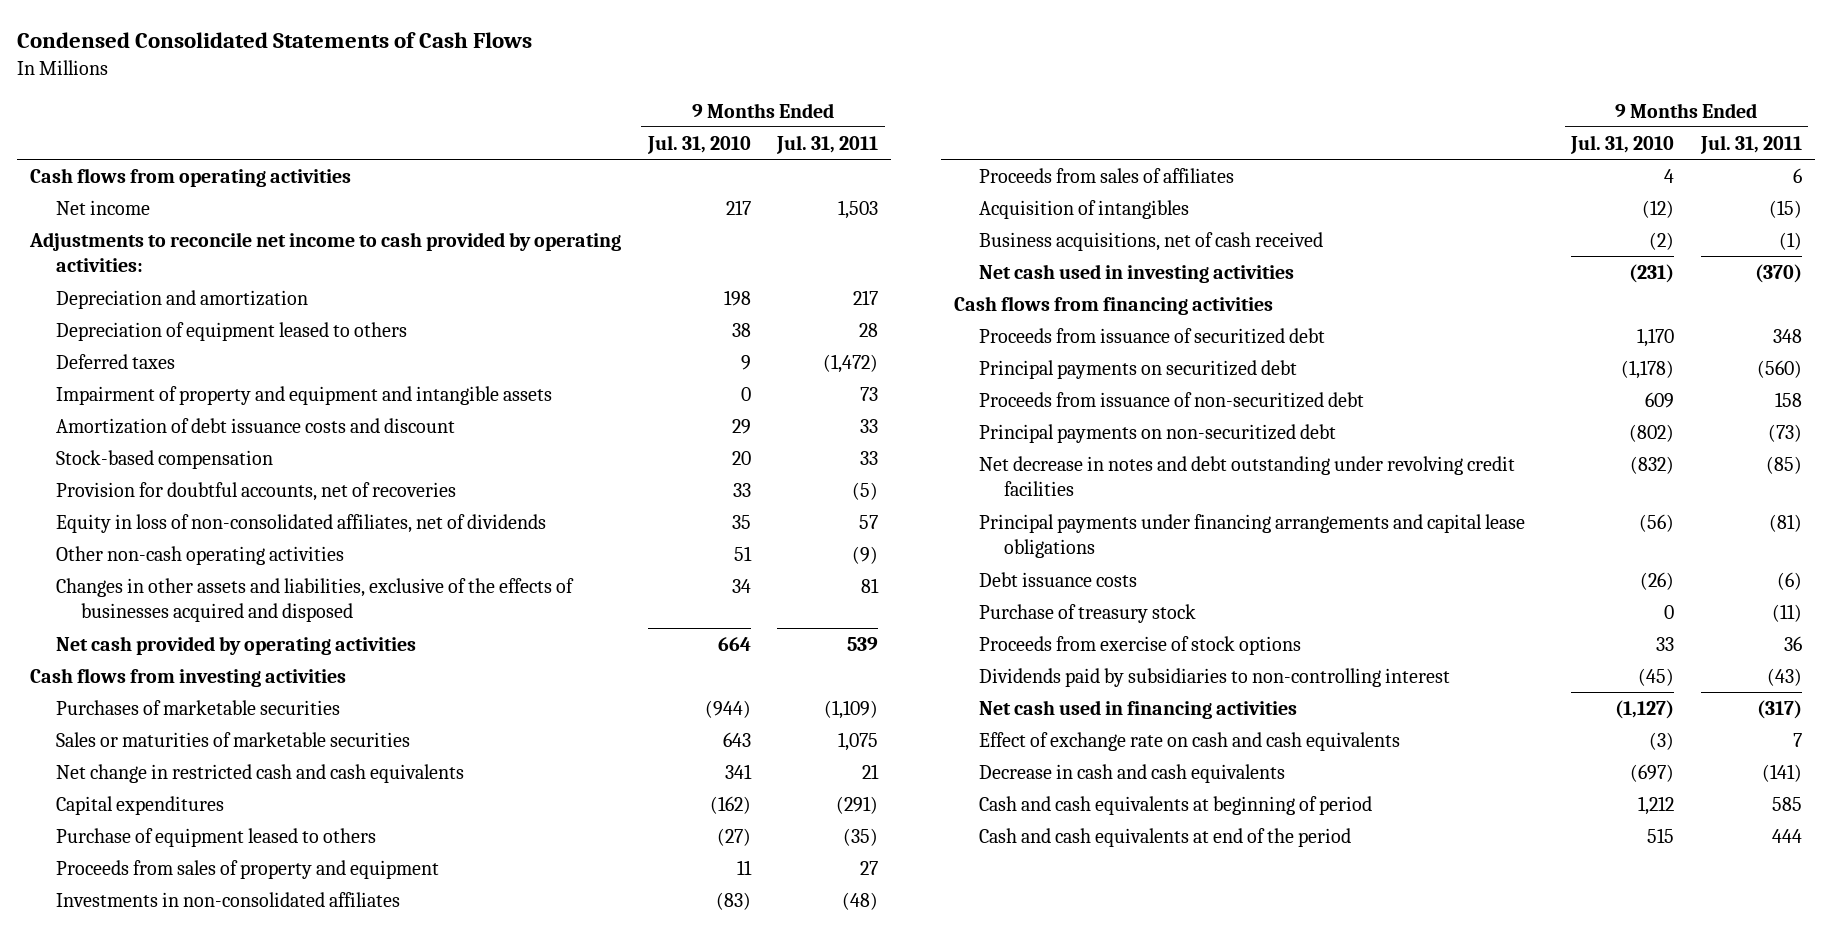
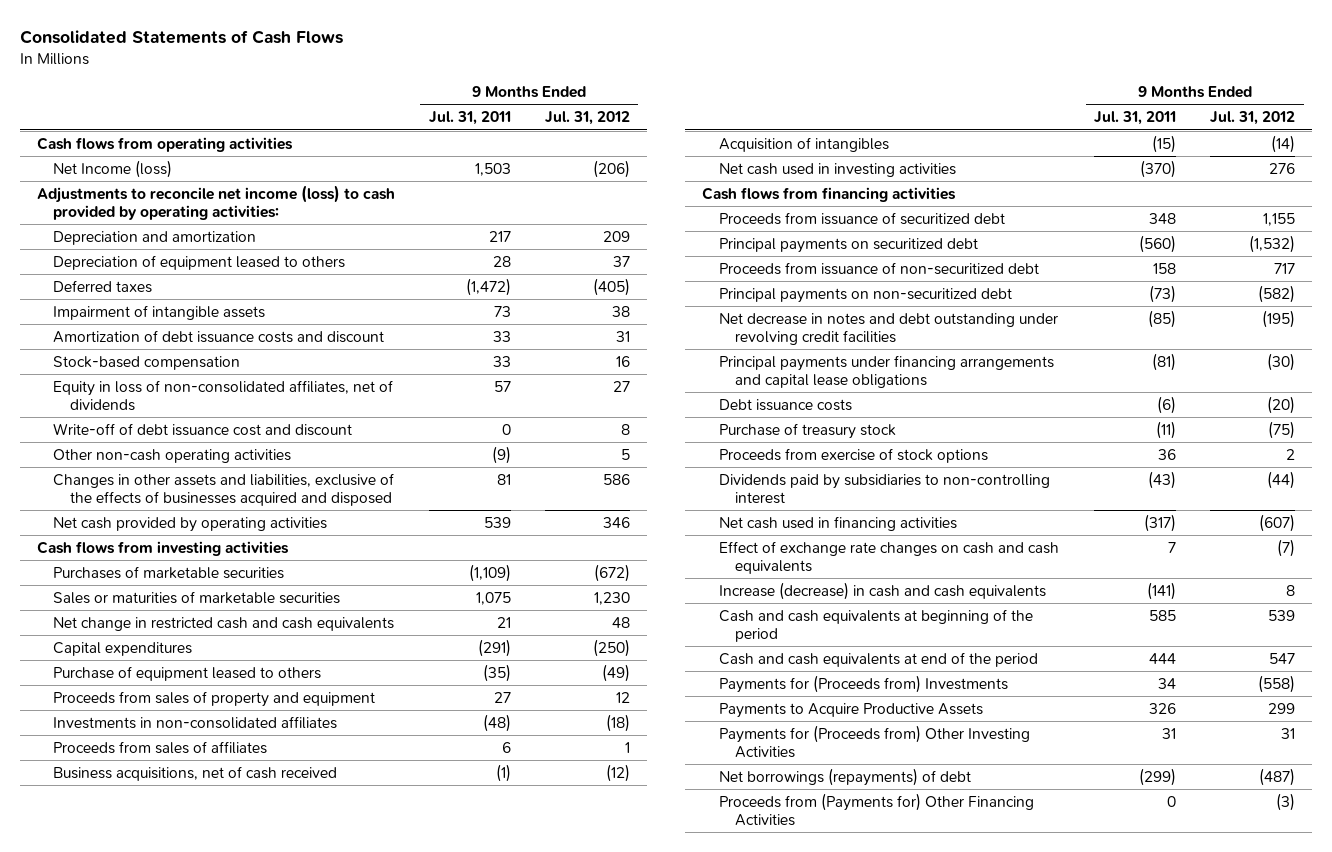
[17,32,533,49] Condensed Consolidated Statements of Cash Flows -> [19,30,343,45] Consolidated Statements of Cash Flows
[646,134,751,154] Jul. 31, 2010 -> none
none -> [544,111,630,126] Jul. 31, 2012
[55,199,150,215] Net income -> [53,159,173,178] Net Income (loss)
[29,231,622,273] Adjustments to reconcile net income to cash provided by operating activities: -> [36,184,395,220] Adjustments to reconcile net income (loss) to cash provided by operating activities:
[55,385,552,405] Impairment of property and equipment and intangible assets -> [53,304,266,320] Impairment of intangible assets
[55,481,456,501] Provision for doubtful accounts, net of recoveries -> none
none -> [53,422,353,436] Write-off of debt issuance cost and discount
[979,199,1190,219] Acquisition of intangibles -> [718,136,889,152] Acquisition of intangibles
[979,731,1401,751] Effect of exchange rate on cash and cash equivalents -> [718,540,1059,574] Effect of exchange rate changes on cash and cash equivalents
[979,763,1286,783] Decrease in cash and cash equivalents -> [718,581,1046,600] Increase (decrease) in cash and cash equivalents
[979,795,1373,815] Cash and cash equivalents at beginning of period -> [718,608,1033,642] Cash and cash equivalents at beginning of the period
none -> [718,674,1008,693] Payments for (Proceeds from) Investments
none -> [718,702,983,718] Payments to Acquire Productive Assets
none -> [718,724,1030,758] Payments for (Proceeds from) Other Investing Activities
none -> [718,767,971,786] Net borrowings (repayments) of debt
none -> [718,792,1034,826] Proceeds from (Payments for) Other Financing Activities

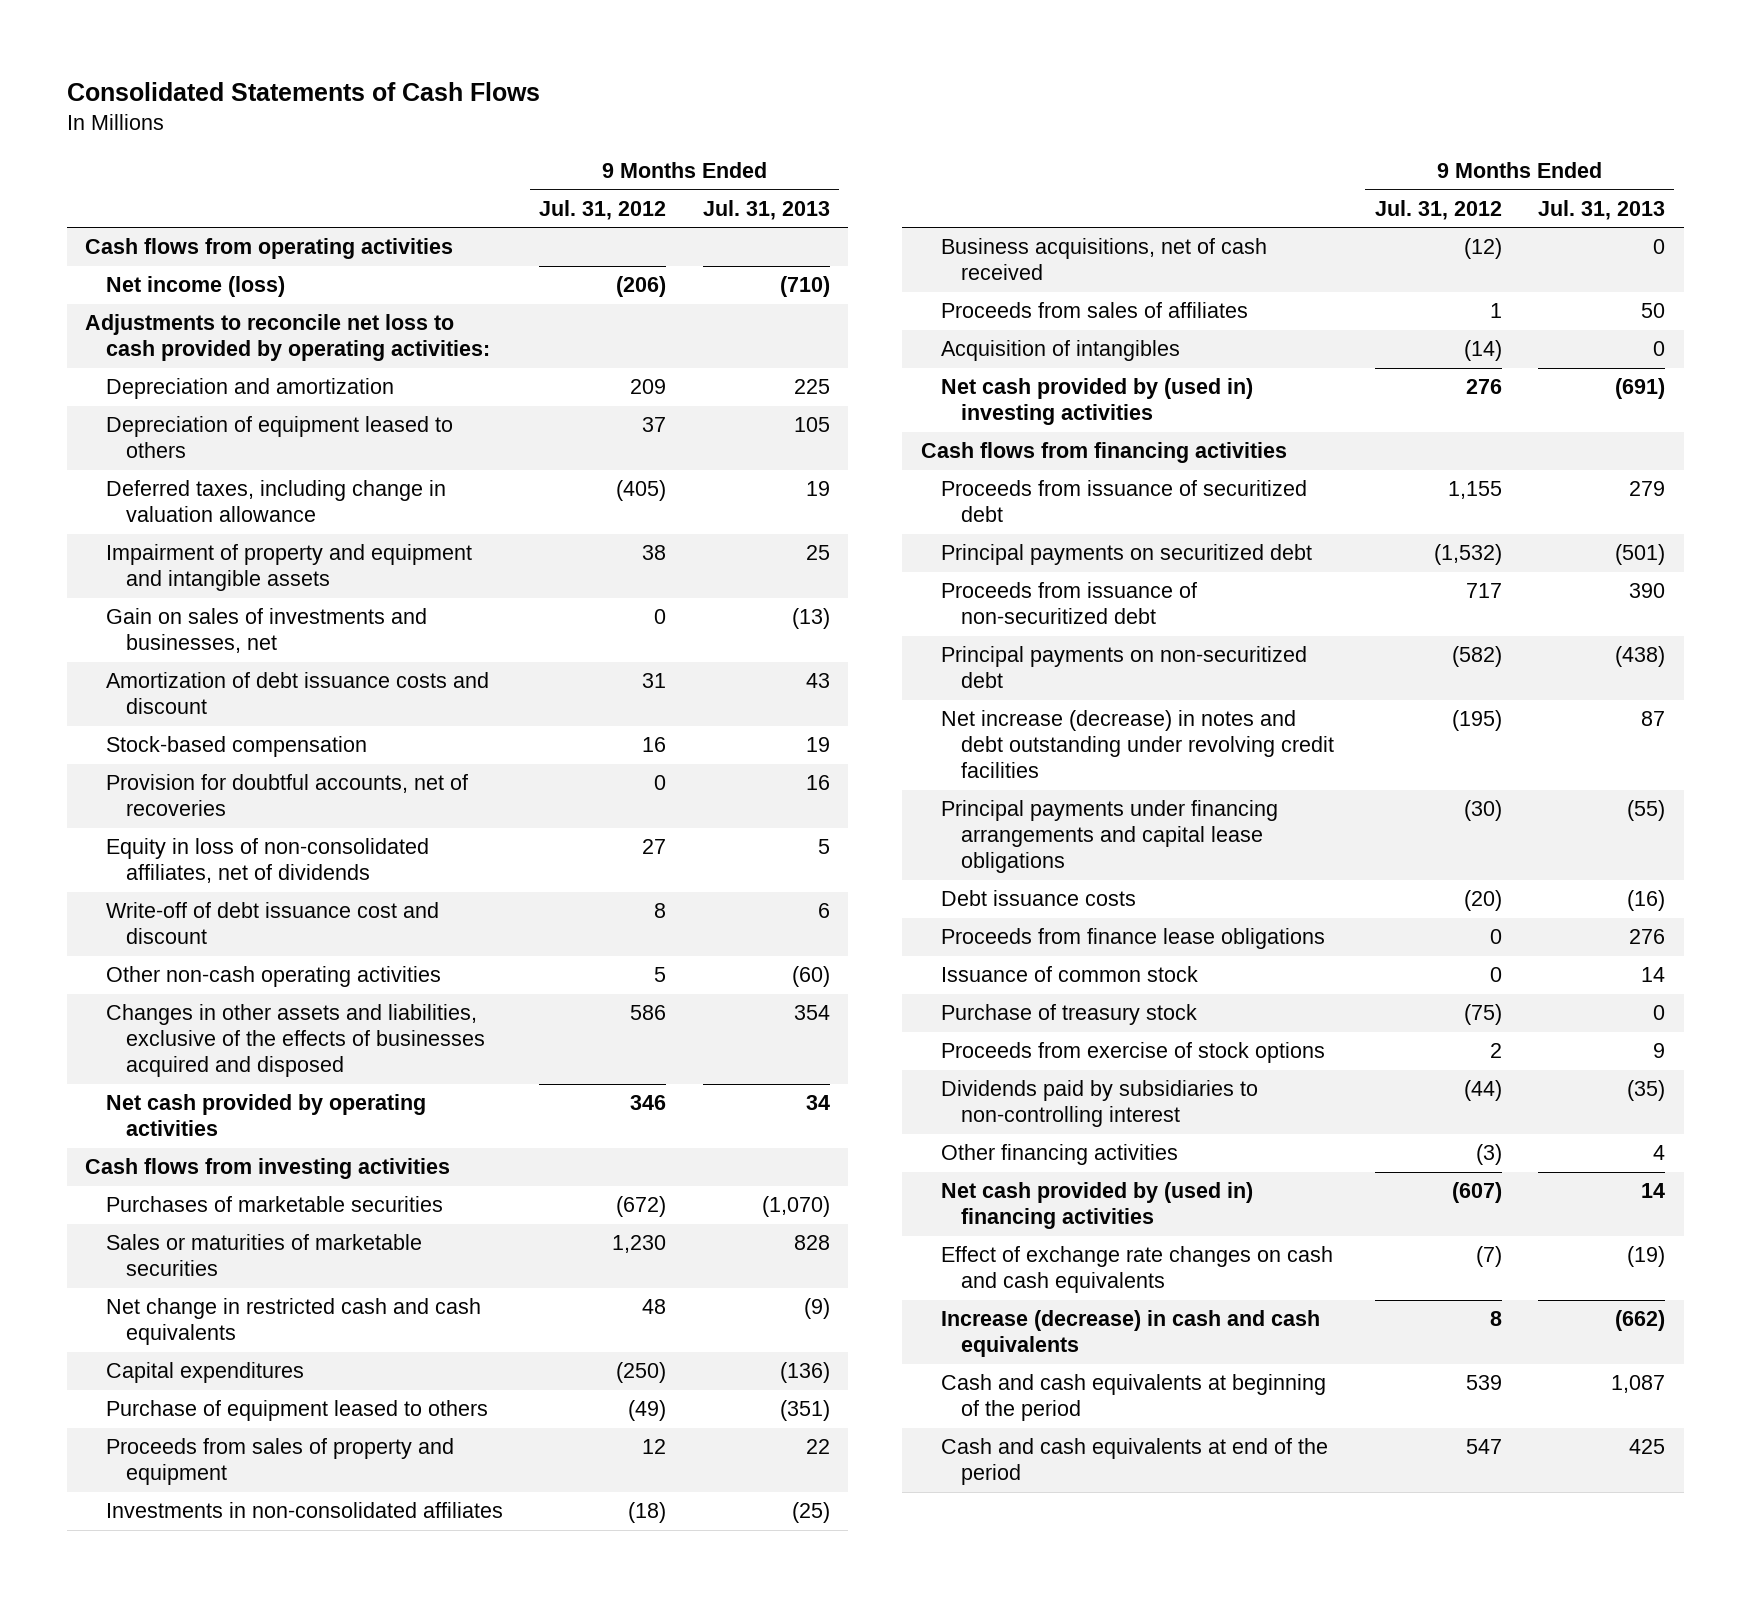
[428,111,511,126] Jul. 31, 2011 -> none
none -> [703,199,831,220] Jul. 31, 2013
[53,159,173,178] Net Income (loss) -> [105,276,285,298] Net income (loss)
[36,184,395,220] Adjustments to reconcile net income (loss) to cash provided by operating activities: -> [85,314,490,362] Adjustments to reconcile net loss to cash provided by operating activities:
[53,279,153,293] Deferred taxes -> [105,480,446,523] Deferred taxes, including change in valuation allowance
[53,304,266,320] Impairment of intangible assets -> [105,544,472,592] Impairment of property and equipment and intangible assets
none -> [105,608,427,654] Gain on sales of investments and businesses, net
none -> [105,774,468,817] Provision for doubtful accounts, net of recoveries
[53,740,268,754] Proceeds from sales of affiliates -> [940,302,1248,319] Proceeds from sales of affiliates
[718,162,956,177] Net cash used in investing activities -> [940,378,1253,426] Net cash provided by (used in) investing activities
[718,312,1058,345] Net decrease in notes and debt outstanding under revolving credit facilities -> [940,710,1335,779] Net increase (decrease) in notes and debt outstanding under revolving credit facilities
none -> [940,928,1325,950] Proceeds from finance lease obligations
none -> [940,966,1198,983] Issuance of common stock
none -> [940,1144,1178,1166] Other financing activities
[718,515,957,531] Net cash used in financing activities -> [940,1182,1253,1230] Net cash provided by (used in) financing activities
[718,674,1008,693] Payments for (Proceeds from) Investments -> none
[718,702,983,718] Payments to Acquire Productive Assets -> none
[718,724,1030,758] Payments for (Proceeds from) Other Investing Activities -> none
[718,767,971,786] Net borrowings (repayments) of debt -> none
[718,792,1034,826] Proceeds from (Payments for) Other Financing Activities -> none

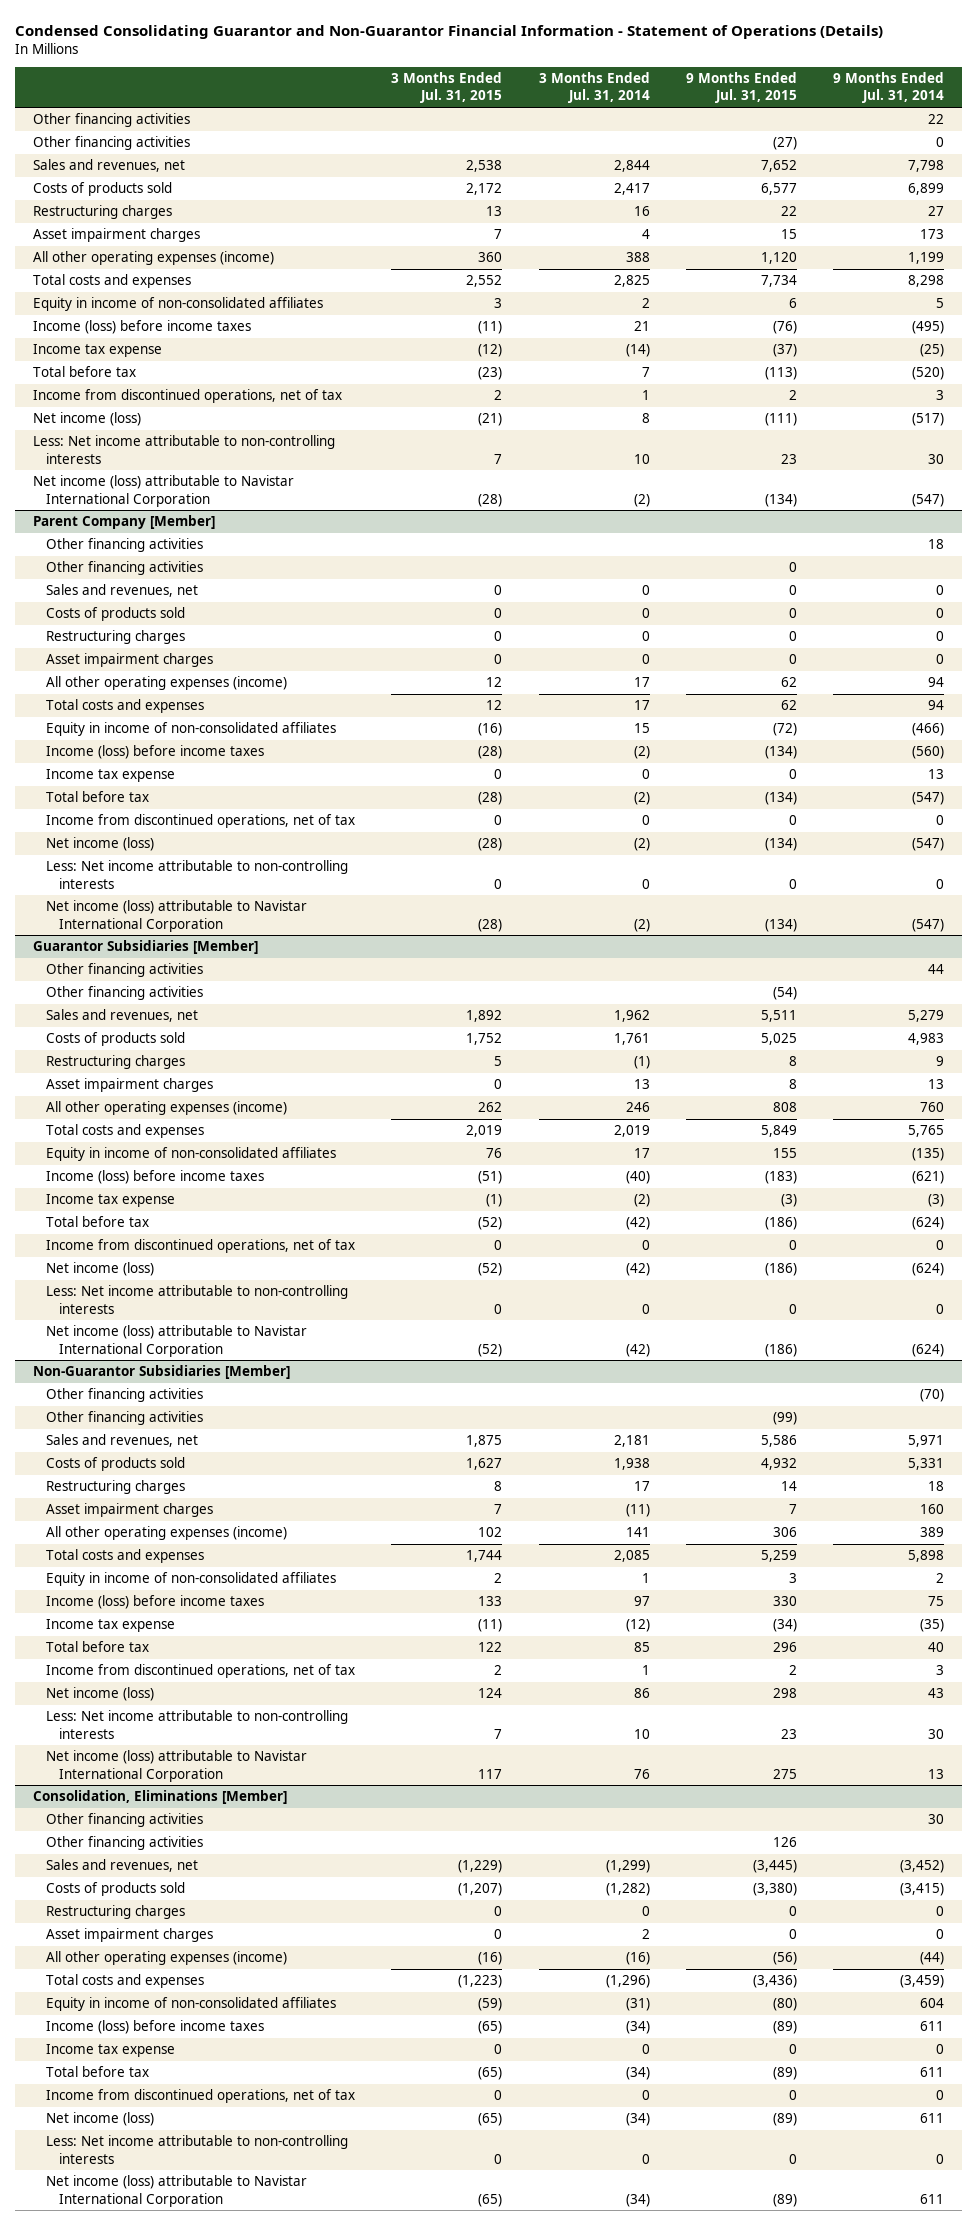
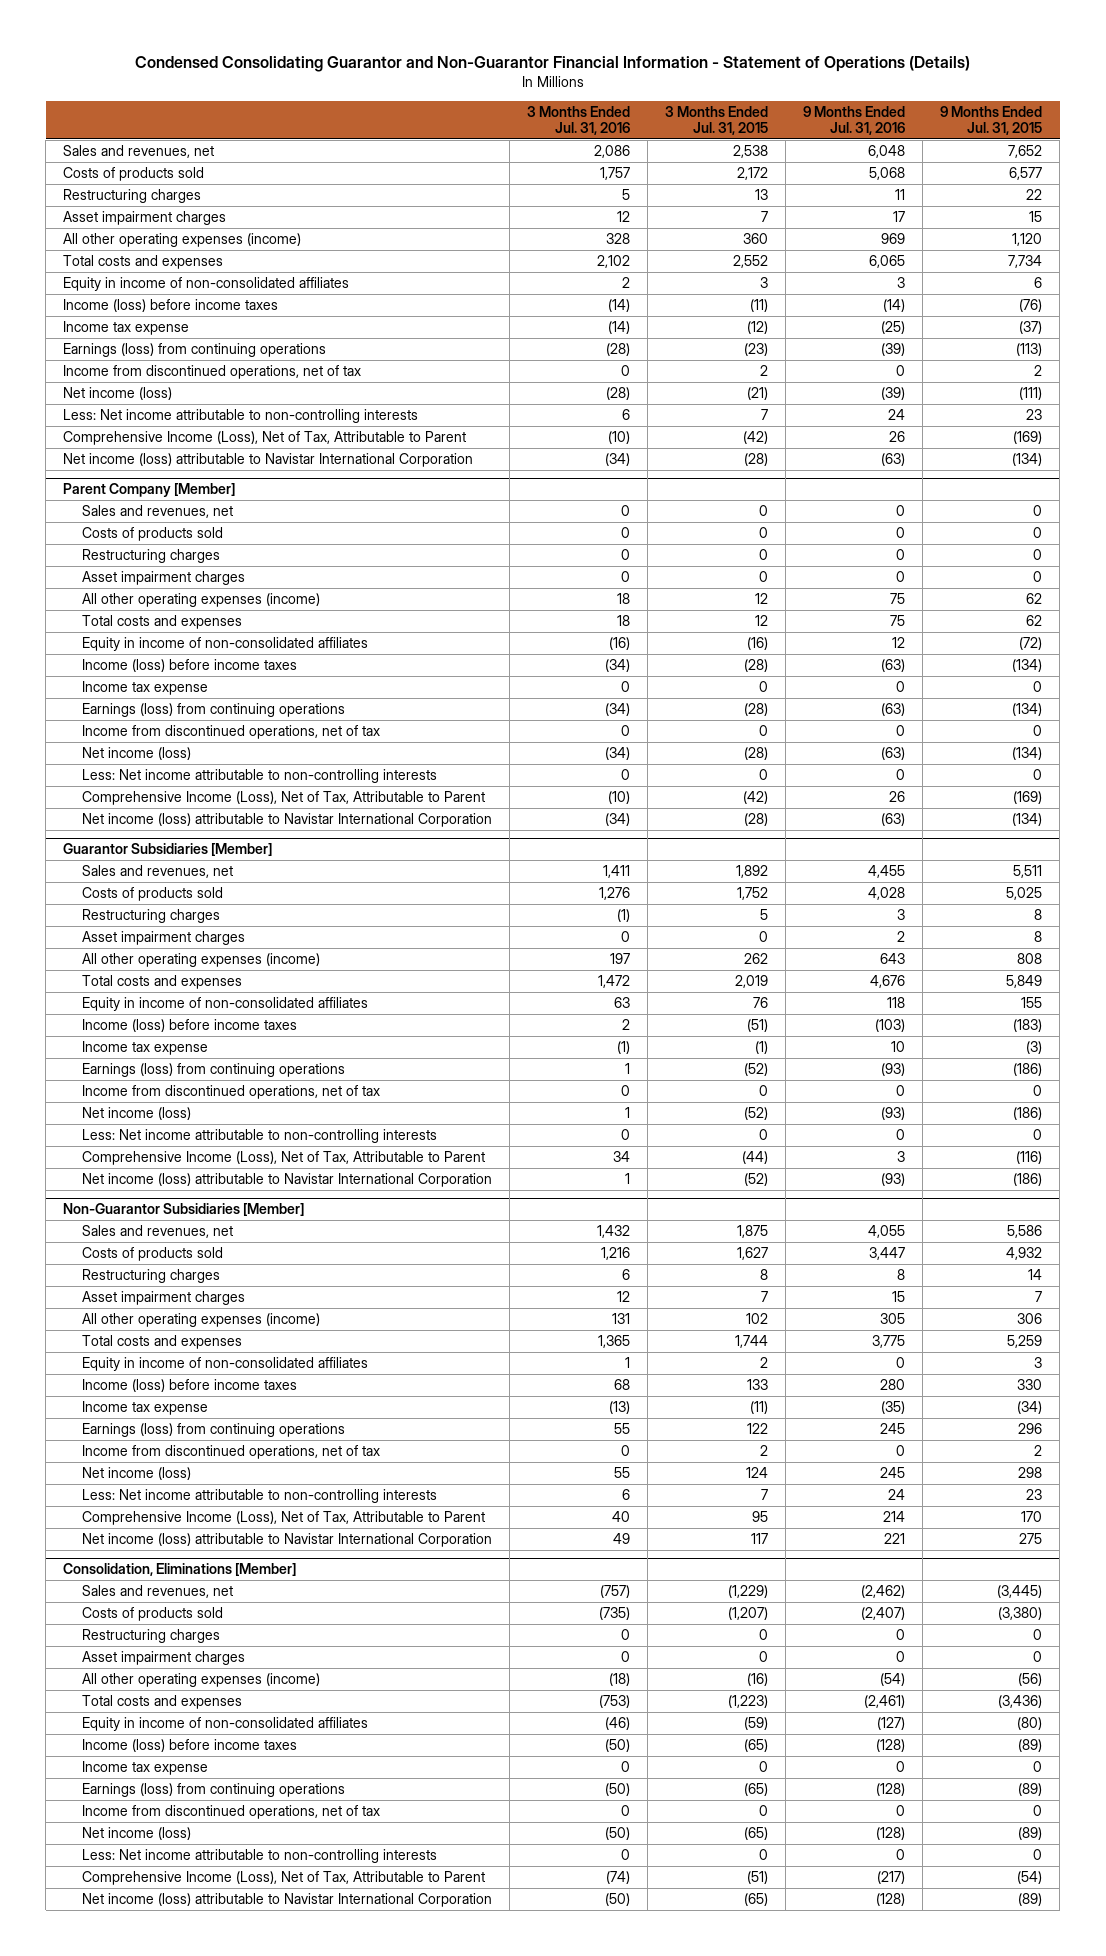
[538,72,650,104] 3 Months Ended Jul. 31, 2014 -> none
[832,72,944,104] 9 Months Ended Jul. 31, 2014 -> none
none -> [527,105,631,136] 3 Months Ended Jul. 31, 2016
none -> [803,105,906,136] 9 Months Ended Jul. 31, 2016
[33,113,191,128] Other financing activities -> none
[33,136,191,151] Other financing activities -> none
[33,366,137,378] Total before tax -> [63,342,327,357] Earnings (loss) from continuing operations
none -> [63,430,467,445] Comprehensive Income (Loss), Net of Tax, Attributable to Parent
[46,538,204,553] Other financing activities -> none
[46,561,204,576] Other financing activities -> none
[46,791,150,803] Total before tax -> [82,702,346,717] Earnings (loss) from continuing operations
none -> [82,790,486,805] Comprehensive Income (Loss), Net of Tax, Attributable to Parent
[46,963,204,978] Other financing activities -> none
[46,986,204,1001] Other financing activities -> none
[46,1216,150,1228] Total before tax -> [82,1062,346,1077] Earnings (loss) from continuing operations
none -> [82,1150,486,1165] Comprehensive Income (Loss), Net of Tax, Attributable to Parent
[46,1388,204,1403] Other financing activities -> none
[46,1411,204,1426] Other financing activities -> none
[46,1641,150,1653] Total before tax -> [82,1422,346,1437] Earnings (loss) from continuing operations
none -> [82,1510,486,1525] Comprehensive Income (Loss), Net of Tax, Attributable to Parent
[46,1813,204,1828] Other financing activities -> none
[46,1836,204,1851] Other financing activities -> none
[46,2066,150,2078] Total before tax -> [82,1782,346,1797] Earnings (loss) from continuing operations
none -> [82,1870,486,1885] Comprehensive Income (Loss), Net of Tax, Attributable to Parent

